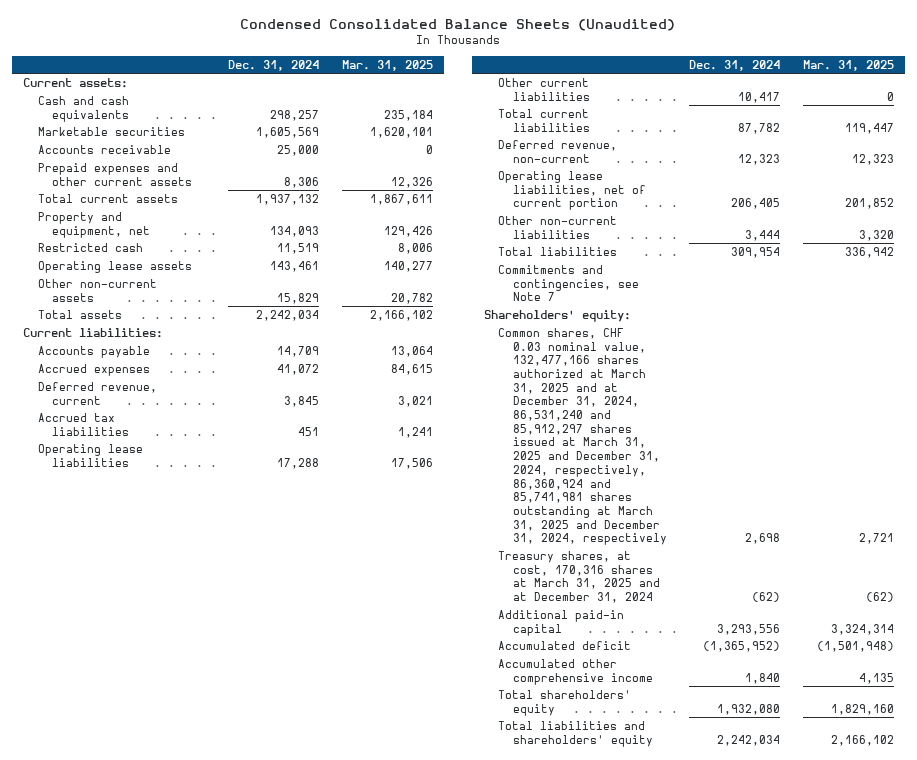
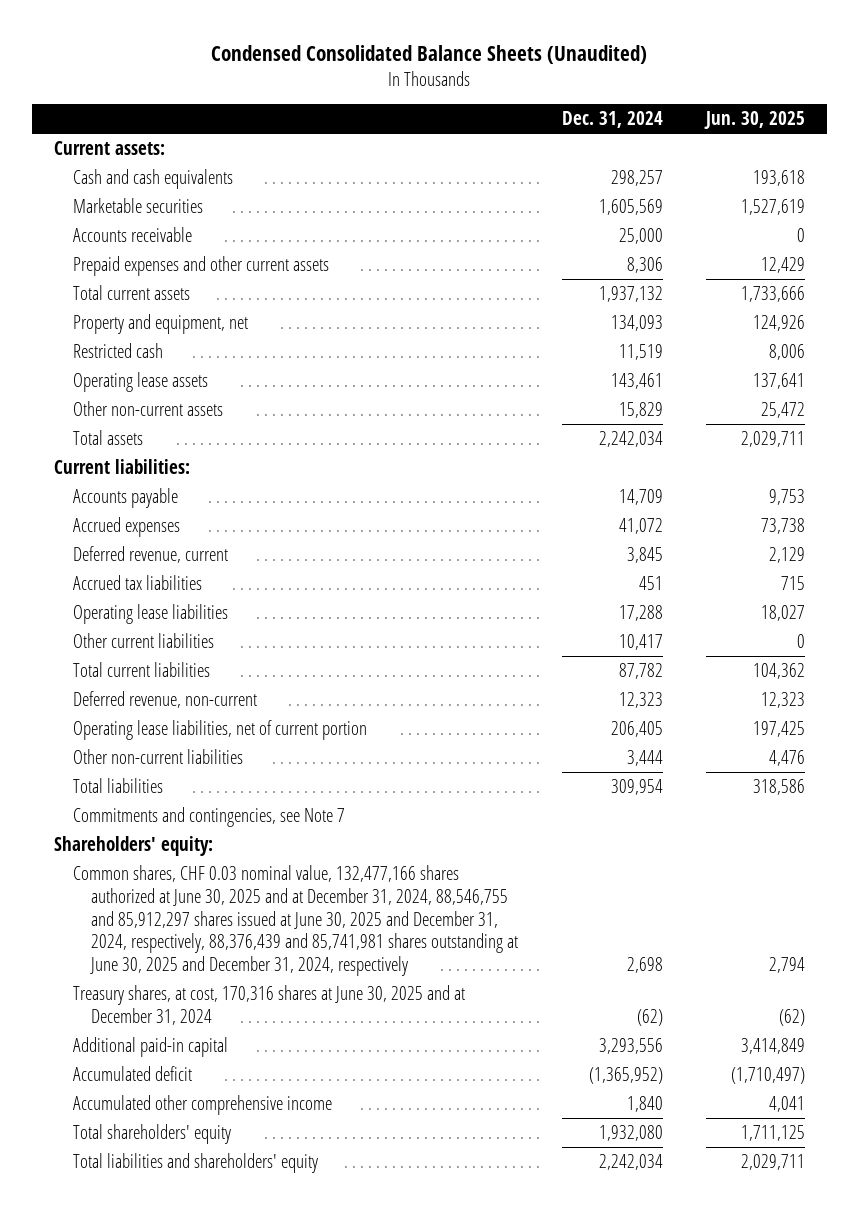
[342,59,434,71] Mar. 31, 2025 -> none
none -> [704,111,806,130] Jun. 30, 2025
[498,328,667,546] Common shares, CHF 0.03 nominal value, 132,477,166 shares authorized at March 31, 2025 and at December 31, 2024, 86,531,240 and 85,912,297 shares issued at March 31, 2025 and December 31, 2024, respectively, 86,360,924 and 85,741,981 shares outstanding at March 31, 2025 and December 31, 2024, respectively -> [72,865,519,977] Common shares, CHF 0.03 nominal value, 132,477,166 shares authorized at June 30, 2025 and at December 31, 2024, 88,546,755 and 85,912,297 shares issued at June 30, 2025 and December 31, 2024, respectively, 88,376,439 and 85,741,981 shares outstanding at June 30, 2025 and December 31, 2024, respectively
[498,551,660,604] Treasury shares, at cost, 170,316 shares at March 31, 2025 and at December 31, 2024 -> [72,985,465,1025] Treasury shares, at cost, 170,316 shares at June 30, 2025 and at December 31, 2024

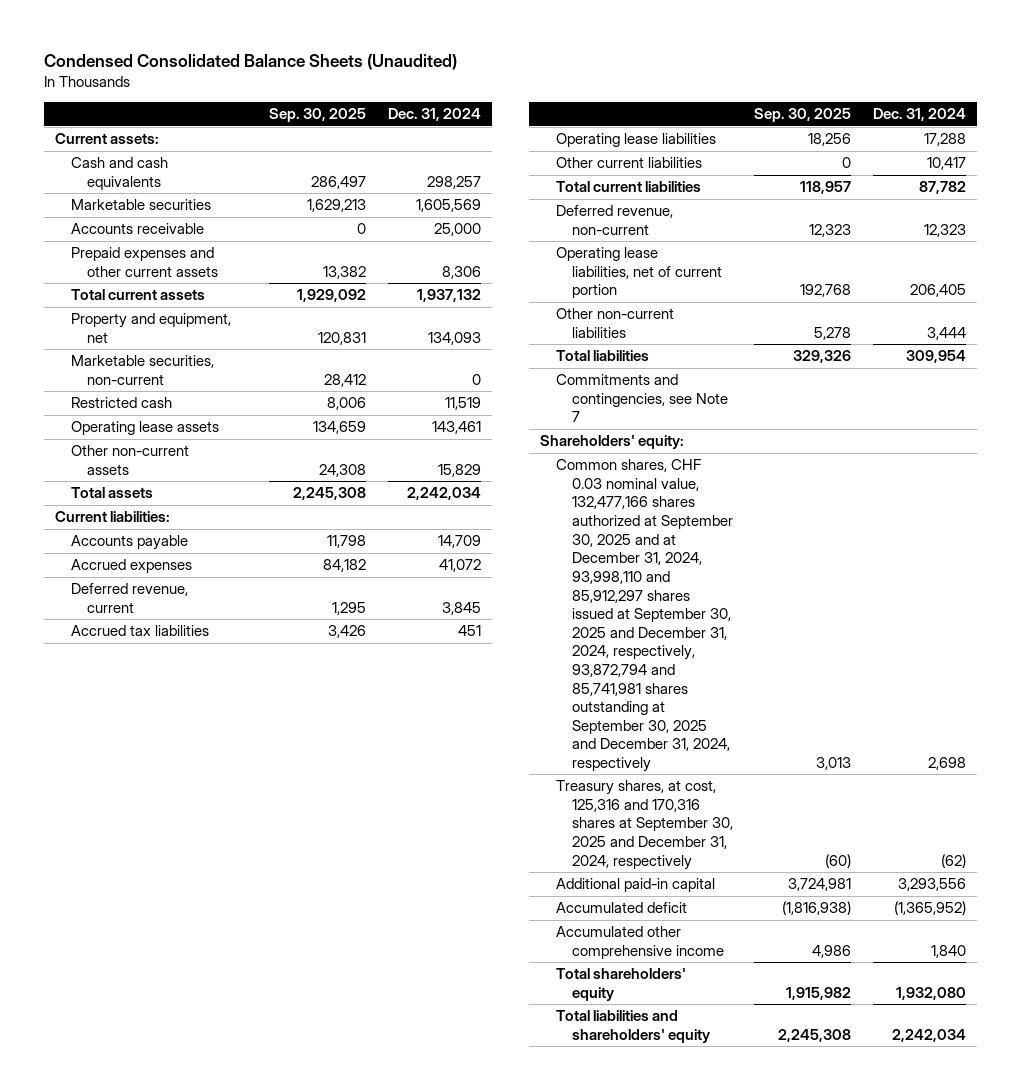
[704,111,806,130] Jun. 30, 2025 -> none
none -> [269,108,367,123] Sep. 30, 2025
none -> [70,355,214,385] Marketable securities, non-current
[72,865,519,977] Common shares, CHF 0.03 nominal value, 132,477,166 shares authorized at June 30, 2025 and at December 31, 2024, 88,546,755 and 85,912,297 shares issued at June 30, 2025 and December 31, 2024, respectively, 88,376,439 and 85,741,981 shares outstanding at June 30, 2025 and December 31, 2024, respectively -> [555,459,733,773] Common shares, CHF 0.03 nominal value, 132,477,166 shares authorized at September 30, 2025 and at December 31, 2024, 93,998,110 and 85,912,297 shares issued at September 30, 2025 and December 31, 2024, respectively, 93,872,794 and 85,741,981 shares outstanding at September 30, 2025 and December 31, 2024, respectively
[72,985,465,1025] Treasury shares, at cost, 170,316 shares at June 30, 2025 and at December 31, 2024 -> [555,780,733,870] Treasury shares, at cost, 125,316 and 170,316 shares at September 30, 2025 and December 31, 2024, respectively

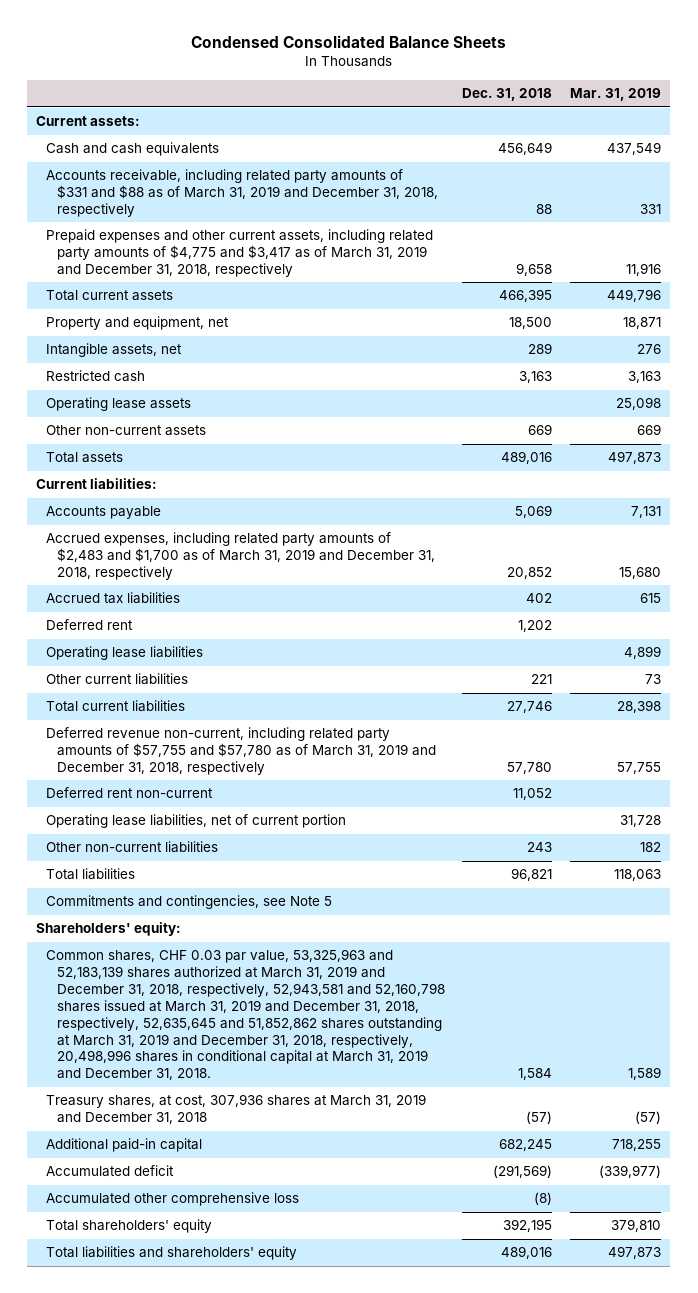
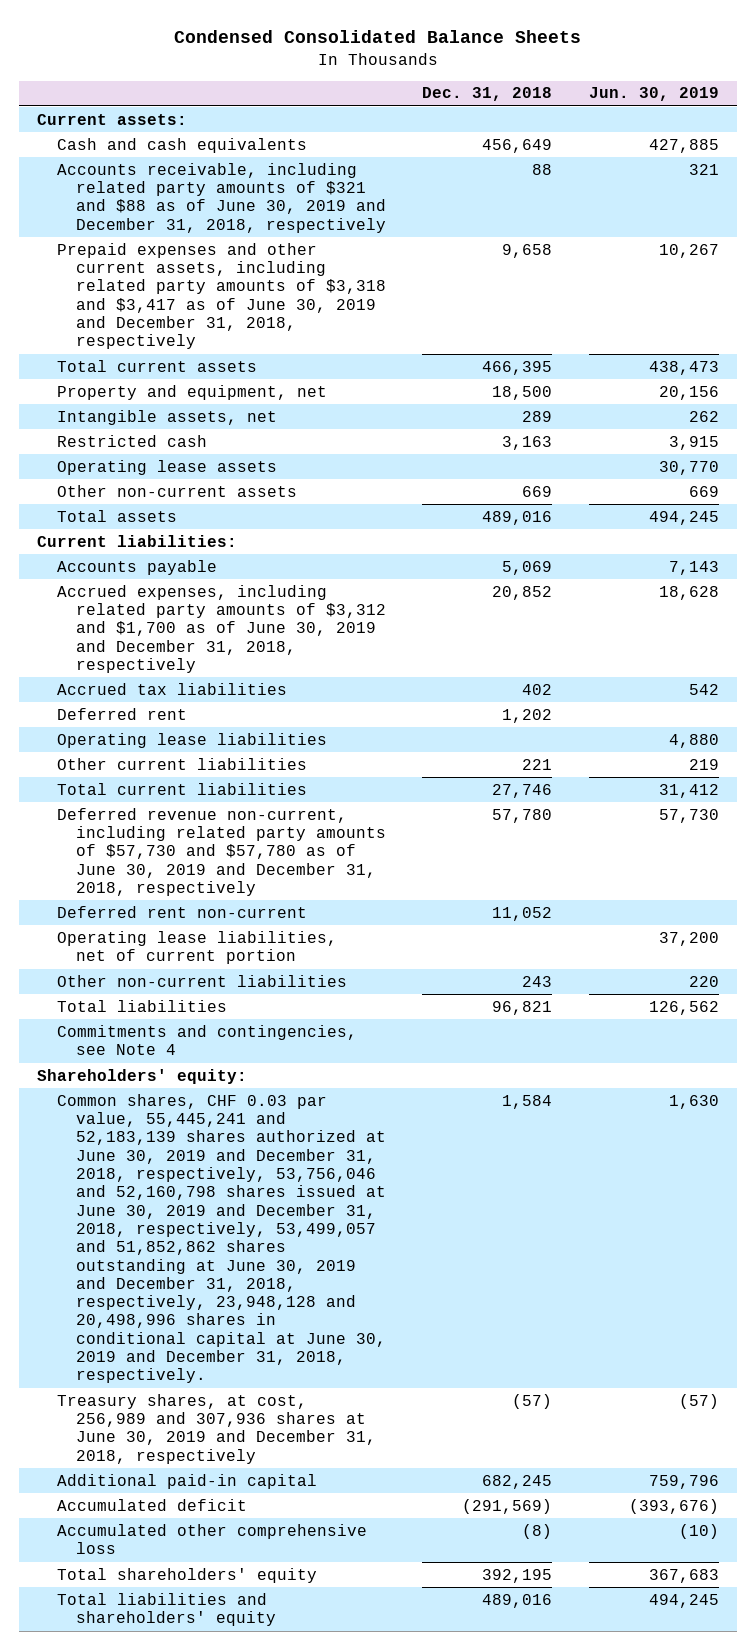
[570,88,662,102] Mar. 31, 2019 -> none
none -> [588,87,719,102] Jun. 30, 2019
[46,169,438,217] Accounts receivable, including related party amounts of $331 and $88 as of March 31, 2019 and December 31, 2018, respectively -> [56,162,387,233] Accounts receivable, including related party amounts of $321 and $88 as of June 30, 2019 and December 31, 2018, respectively
[46,229,434,277] Prepaid expenses and other current assets, including related party amounts of $4,775 and $3,417 as of March 31, 2019 and December 31, 2018, respectively -> [56,242,387,350] Prepaid expenses and other current assets, including related party amounts of $3,318 and $3,417 as of June 30, 2019 and December 31, 2018, respectively
[46,532,435,580] Accrued expenses, including related party amounts of $2,483 and $1,700 as of March 31, 2019 and December 31, 2018, respectively -> [56,584,387,674] Accrued expenses, including related party amounts of $3,312 and $1,700 as of June 30, 2019 and December 31, 2018, respectively
[46,727,436,775] Deferred revenue non-current, including related party amounts of $57,755 and $57,780 as of March 31, 2019 and December 31, 2018, respectively -> [56,807,387,897] Deferred revenue non-current, including related party amounts of $57,730 and $57,780 as of June 30, 2019 and December 31, 2018, respectively
[46,895,333,910] Commitments and contingencies, see Note 5 -> [56,1024,357,1056] Commitments and contingencies, see Note 4
[46,949,445,1081] Common shares, CHF 0.03 par value, 53,325,963 and 52,183,139 shares authorized at March 31, 2019 and December 31, 2018, respectively, 52,943,581 and 52,160,798 shares issued at March 31, 2019 and December 31, 2018, respectively, 52,635,645 and 51,852,862 shares outstanding at March 31, 2019 and December 31, 2018, respectively, 20,498,996 shares in conditional capital at March 31, 2019 and December 31, 2018. -> [56,1093,387,1384] Common shares, CHF 0.03 par value, 55,445,241 and 52,183,139 shares authorized at June 30, 2019 and December 31, 2018, respectively, 53,756,046 and 52,160,798 shares issued at June 30, 2019 and December 31, 2018, respectively, 53,499,057 and 51,852,862 shares outstanding at June 30, 2019 and December 31, 2018, respectively, 23,948,128 and 20,498,996 shares in conditional capital at June 30, 2019 and December 31, 2018, respectively.
[46,1094,427,1125] Treasury shares, at cost, 307,936 shares at March 31, 2019 and December 31, 2018 -> [56,1393,377,1464] Treasury shares, at cost, 256,989 and 307,936 shares at June 30, 2019 and December 31, 2018, respectively

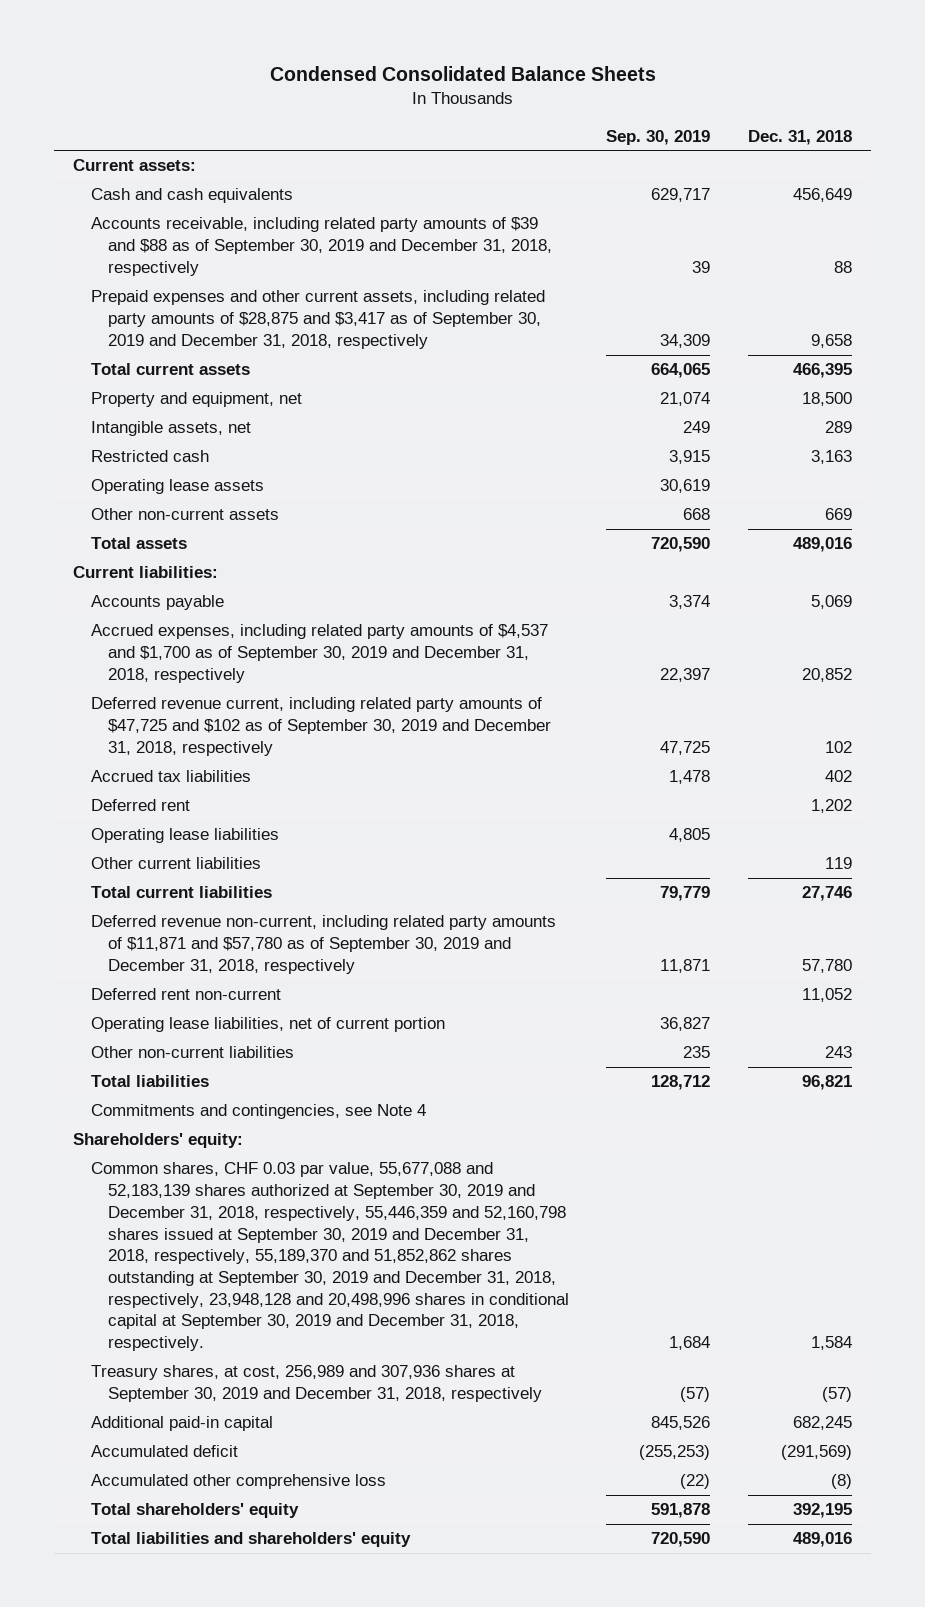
[588,87,719,102] Jun. 30, 2019 -> none
none -> [606,129,711,145] Sep. 30, 2019
[56,162,387,233] Accounts receivable, including related party amounts of $321 and $88 as of June 30, 2019 and December 31, 2018, respectively -> [90,217,552,276] Accounts receivable, including related party amounts of $39 and $88 as of September 30, 2019 and December 31, 2018, respectively
[56,242,387,350] Prepaid expenses and other current assets, including related party amounts of $3,318 and $3,417 as of June 30, 2019 and December 31, 2018, respectively -> [90,290,545,349] Prepaid expenses and other current assets, including related party amounts of $28,875 and $3,417 as of September 30, 2019 and December 31, 2018, respectively
[56,584,387,674] Accrued expenses, including related party amounts of $3,312 and $1,700 as of June 30, 2019 and December 31, 2018, respectively -> [90,624,548,683] Accrued expenses, including related party amounts of $4,537 and $1,700 as of September 30, 2019 and December 31, 2018, respectively
none -> [90,697,551,756] Deferred revenue current, including related party amounts of $47,725 and $102 as of September 30, 2019 and December 31, 2018, respectively
[522,758,553,770] 221 -> [824,857,852,870] 119
[56,807,387,897] Deferred revenue non-current, including related party amounts of $57,730 and $57,780 as of June 30, 2019 and December 31, 2018, respectively -> [90,915,556,974] Deferred revenue non-current, including related party amounts of $11,871 and $57,780 as of September 30, 2019 and December 31, 2018, respectively
[56,1093,387,1384] Common shares, CHF 0.03 par value, 55,445,241 and 52,183,139 shares authorized at June 30, 2019 and December 31, 2018, respectively, 53,756,046 and 52,160,798 shares issued at June 30, 2019 and December 31, 2018, respectively, 53,499,057 and 51,852,862 shares outstanding at June 30, 2019 and December 31, 2018, respectively, 23,948,128 and 20,498,996 shares in conditional capital at June 30, 2019 and December 31, 2018, respectively. -> [90,1162,569,1352] Common shares, CHF 0.03 par value, 55,677,088 and 52,183,139 shares authorized at September 30, 2019 and December 31, 2018, respectively, 55,446,359 and 52,160,798 shares issued at September 30, 2019 and December 31, 2018, respectively, 55,189,370 and 51,852,862 shares outstanding at September 30, 2019 and December 31, 2018, respectively, 23,948,128 and 20,498,996 shares in conditional capital at September 30, 2019 and December 31, 2018, respectively.
[56,1393,377,1464] Treasury shares, at cost, 256,989 and 307,936 shares at June 30, 2019 and December 31, 2018, respectively -> [90,1365,542,1403] Treasury shares, at cost, 256,989 and 307,936 shares at September 30, 2019 and December 31, 2018, respectively

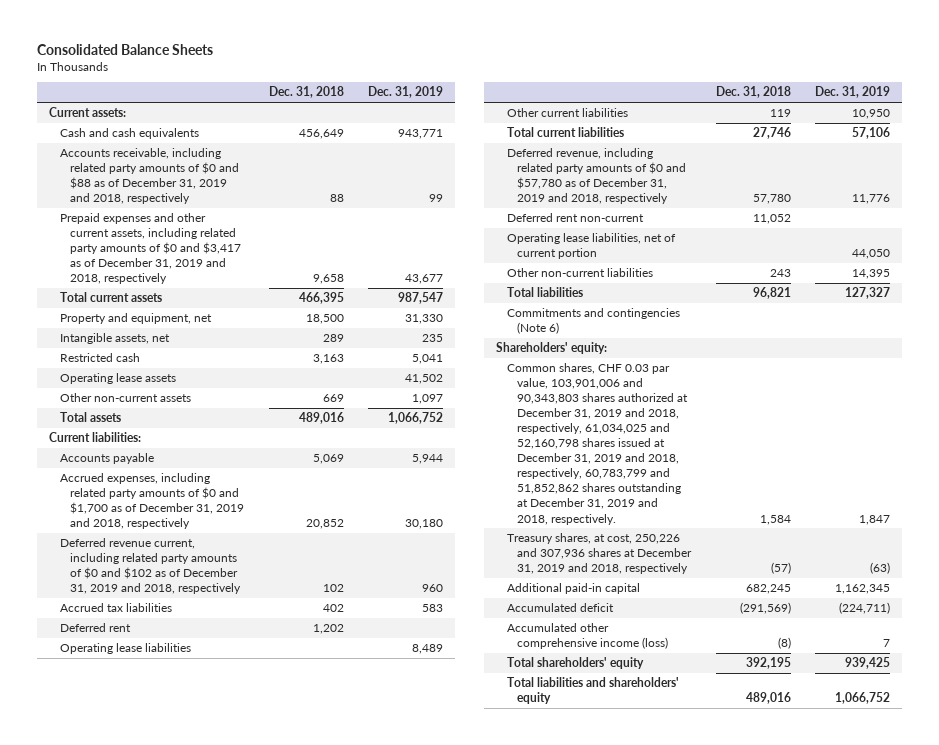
[269,65,656,81] Condensed Consolidated Balance Sheets -> [36,44,213,56] Consolidated Balance Sheets
[606,129,711,145] Sep. 30, 2019 -> none
none -> [367,86,443,99] Dec. 31, 2019
[90,217,552,276] Accounts receivable, including related party amounts of $39 and $88 as of September 30, 2019 and December 31, 2018, respectively -> [59,148,240,205] Accounts receivable, including related party amounts of $0 and $88 as of December 31, 2019 and 2018, respectively
[90,290,545,349] Prepaid expenses and other current assets, including related party amounts of $28,875 and $3,417 as of September 30, 2019 and December 31, 2018, respectively -> [59,213,242,285] Prepaid expenses and other current assets, including related party amounts of $0 and $3,417 as of December 31, 2019 and 2018, respectively
[90,624,548,683] Accrued expenses, including related party amounts of $4,537 and $1,700 as of September 30, 2019 and December 31, 2018, respectively -> [59,473,245,530] Accrued expenses, including related party amounts of $0 and $1,700 as of December 31, 2019 and 2018, respectively
[90,697,551,756] Deferred revenue current, including related party amounts of $47,725 and $102 as of September 30, 2019 and December 31, 2018, respectively -> [59,538,242,595] Deferred revenue current, including related party amounts of $0 and $102 as of December 31, 2019 and 2018, respectively
[90,915,556,974] Deferred revenue non-current, including related party amounts of $11,871 and $57,780 as of September 30, 2019 and December 31, 2018, respectively -> [506,148,687,205] Deferred revenue, including related party amounts of $0 and $57,780 as of December 31, 2019 and 2018, respectively
[90,1104,426,1120] Commitments and contingencies, see Note 4 -> [506,308,680,335] Commitments and contingencies (Note 6)
[90,1162,569,1352] Common shares, CHF 0.03 par value, 55,677,088 and 52,183,139 shares authorized at September 30, 2019 and December 31, 2018, respectively, 55,446,359 and 52,160,798 shares issued at September 30, 2019 and December 31, 2018, respectively, 55,189,370 and 51,852,862 shares outstanding at September 30, 2019 and December 31, 2018, respectively, 23,948,128 and 20,498,996 shares in conditional capital at September 30, 2019 and December 31, 2018, respectively. -> [506,363,689,525] Common shares, CHF 0.03 par value, 103,901,006 and 90,343,803 shares authorized at December 31, 2019 and 2018, respectively, 61,034,025 and 52,160,798 shares issued at December 31, 2019 and 2018, respectively, 60,783,799 and 51,852,862 shares outstanding at December 31, 2019 and 2018, respectively.
[90,1365,542,1403] Treasury shares, at cost, 256,989 and 307,936 shares at September 30, 2019 and December 31, 2018, respectively -> [506,533,693,575] Treasury shares, at cost, 250,226 and 307,936 shares at December 31, 2019 and 2018, respectively
[90,1474,386,1490] Accumulated other comprehensive loss -> [506,623,669,650] Accumulated other comprehensive income (loss)

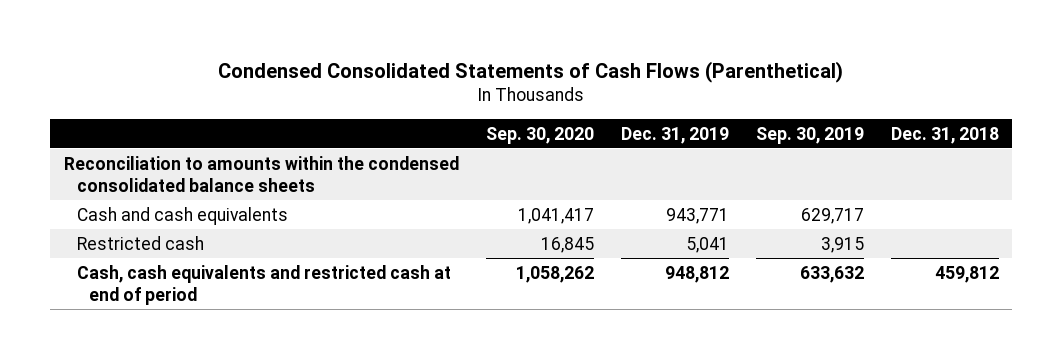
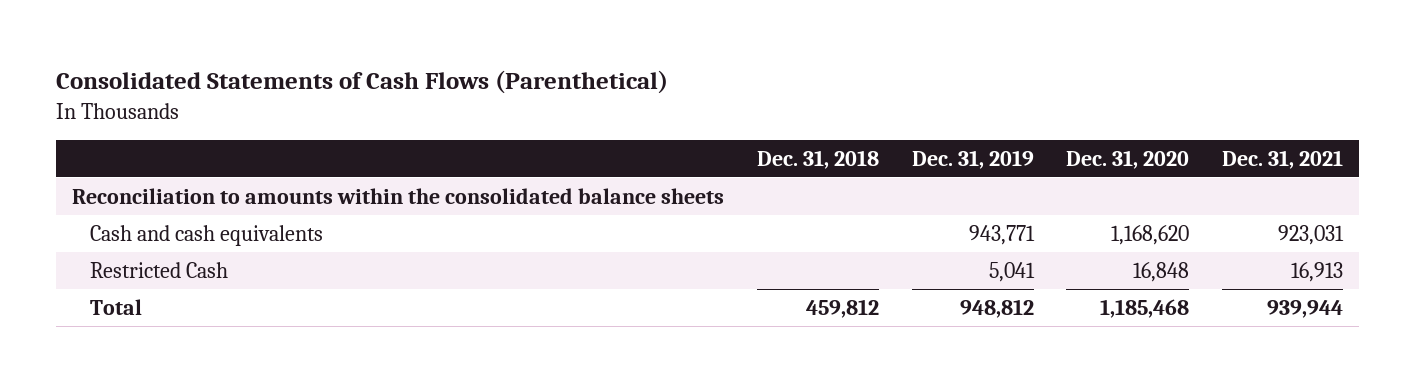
[218,60,844,83] Condensed Consolidated Statements of Cash Flows (Parenthetical) -> [56,70,669,95] Consolidated Statements of Cash Flows (Parenthetical)
[485,126,594,144] Sep. 30, 2020 -> none
[755,126,864,144] Sep. 30, 2019 -> none
none -> [1066,149,1190,169] Dec. 31, 2020
none -> [1221,149,1343,169] Dec. 31, 2021
[63,155,459,192] Reconciliation to amounts within the condensed consolidated balance sheets -> [72,187,725,204] Reconciliation to amounts within the consolidated balance sheets
[76,235,204,250] Restricted cash -> [90,261,229,278] Restricted Cash
[76,264,451,305] Cash, cash equivalents and restricted cash at end of period -> [90,298,143,315] Total

